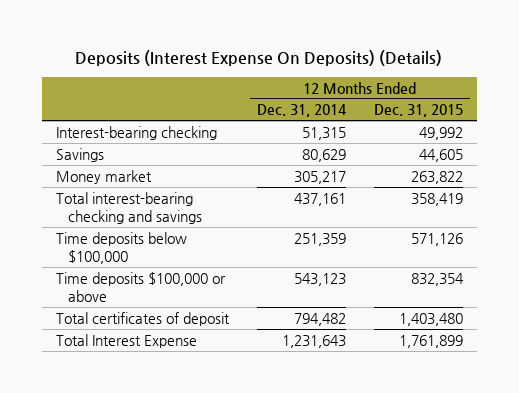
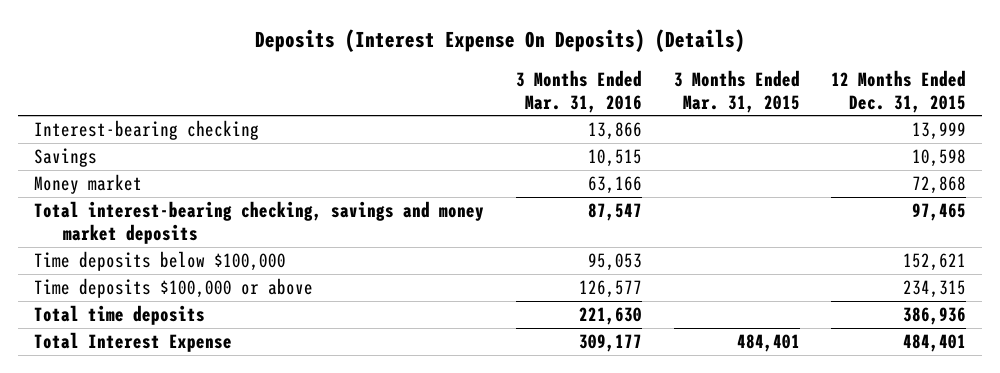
[256,104,347,118] Dec. 31, 2014 -> none
none -> [515,70,642,113] 3 Months Ended Mar. 31, 2016
none -> [673,70,800,113] 3 Months Ended Mar. 31, 2015
[418,126,463,140] 49,992 -> [912,122,967,141] 13,999
[418,148,463,162] 44,605 -> [912,149,967,168] 10,598
[410,170,463,184] 263,822 -> [912,176,967,195] 72,868
[55,191,203,224] Total interest-bearing checking and savings -> [33,201,484,244] Total interest-bearing checking, savings and money market deposits
[410,192,463,206] 358,419 -> [912,203,967,222] 97,465
[410,232,463,246] 571,126 -> [903,253,967,272] 152,621
[410,272,464,286] 832,354 -> [903,280,967,299] 234,315
[55,311,230,326] Total certificates of deposit -> [33,305,205,326] Total time deposits
[398,312,463,326] 1,403,480 -> [903,307,967,326] 386,936
[398,334,463,348] 1,761,899 -> [903,334,967,353] 484,401

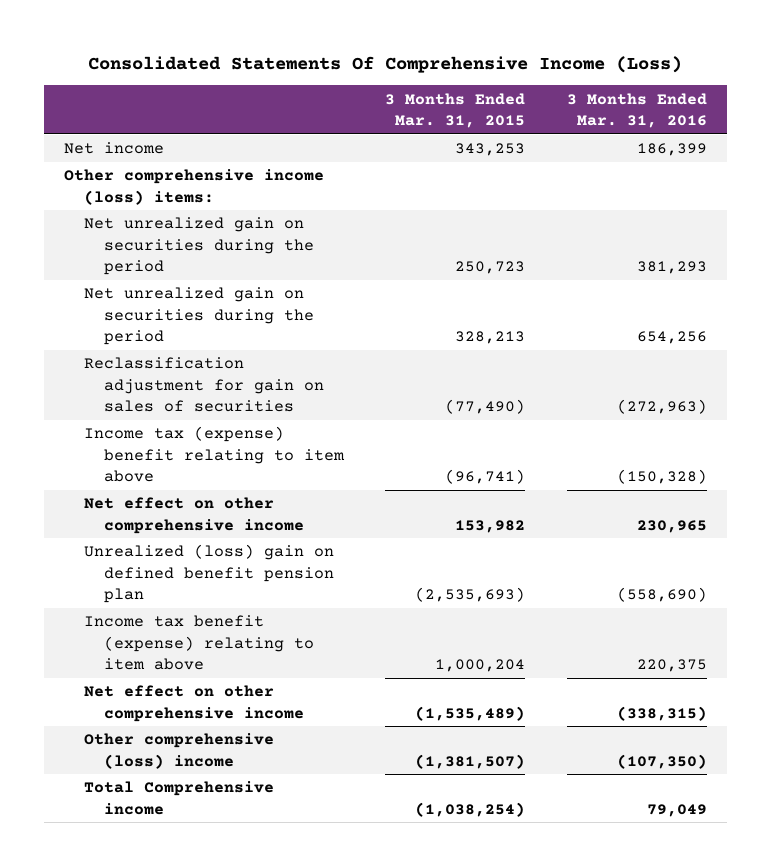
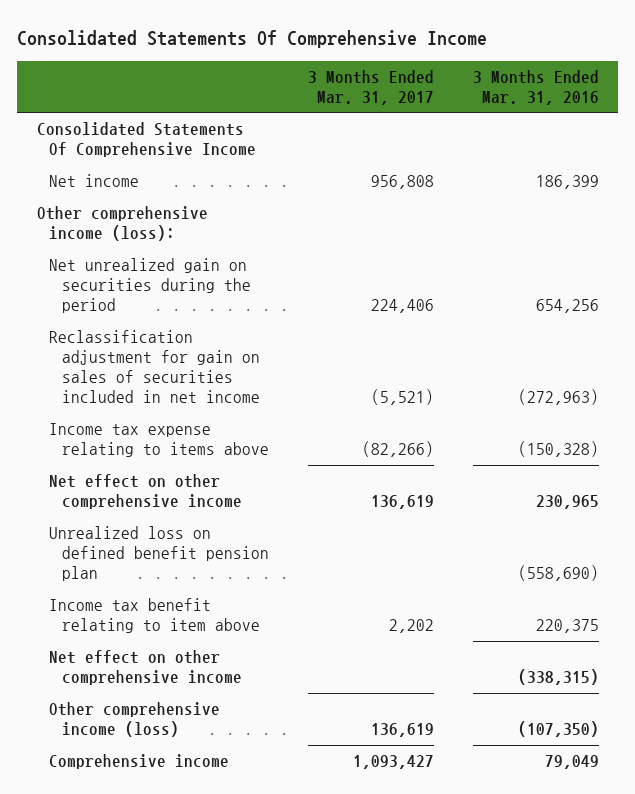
[88,55,683,73] Consolidated Statements Of Comprehensive Income (Loss) -> [17,29,488,48] Consolidated Statements Of Comprehensive Income
[385,92,526,128] 3 Months Ended Mar. 31, 2015 -> none
none -> [307,70,434,106] 3 Months Ended Mar. 31, 2017
none -> [36,122,257,158] Consolidated Statements Of Comprehensive Income
[84,217,314,275] Net unrealized gain on securities during the period -> none
[64,169,325,205] Other comprehensive income (loss) items: -> [36,206,208,242] Other comprehensive income (loss):
[84,357,324,412] Reclassification adjustment for gain on sales of securities -> [49,330,261,404] Reclassification adjustment for gain on sales of securities included in net income
[84,426,345,482] Income tax (expense) benefit relating to item above -> [49,423,270,458] Income tax expense relating to items above
[84,544,335,603] Unrealized (loss) gain on defined benefit pension plan -> [49,526,270,582] Unrealized loss on defined benefit pension plan
[84,615,314,670] Income tax benefit (expense) relating to item above -> [49,598,261,634] Income tax benefit relating to item above
[84,733,275,769] Other comprehensive (loss) income -> [49,702,221,738] Other comprehensive income (loss)
[84,781,275,815] Total Comprehensive income -> [49,754,230,770] Comprehensive income

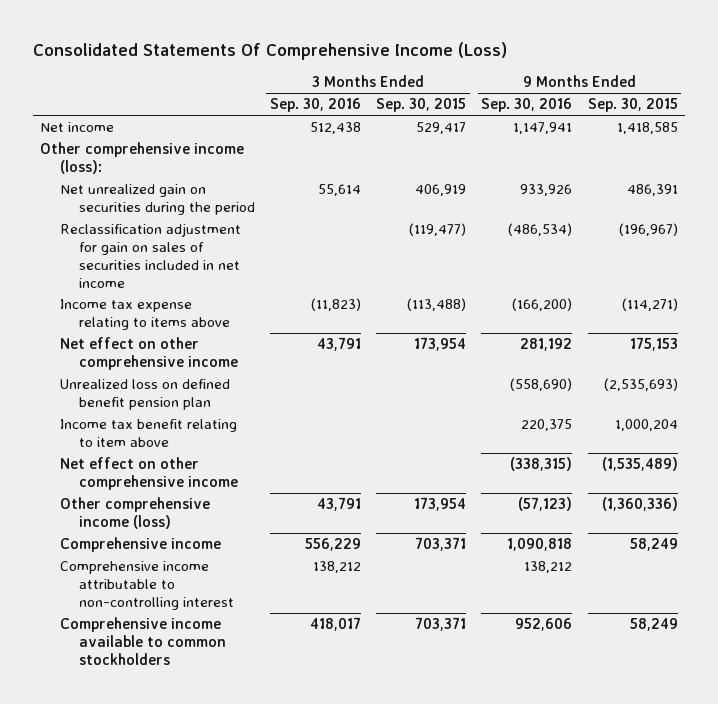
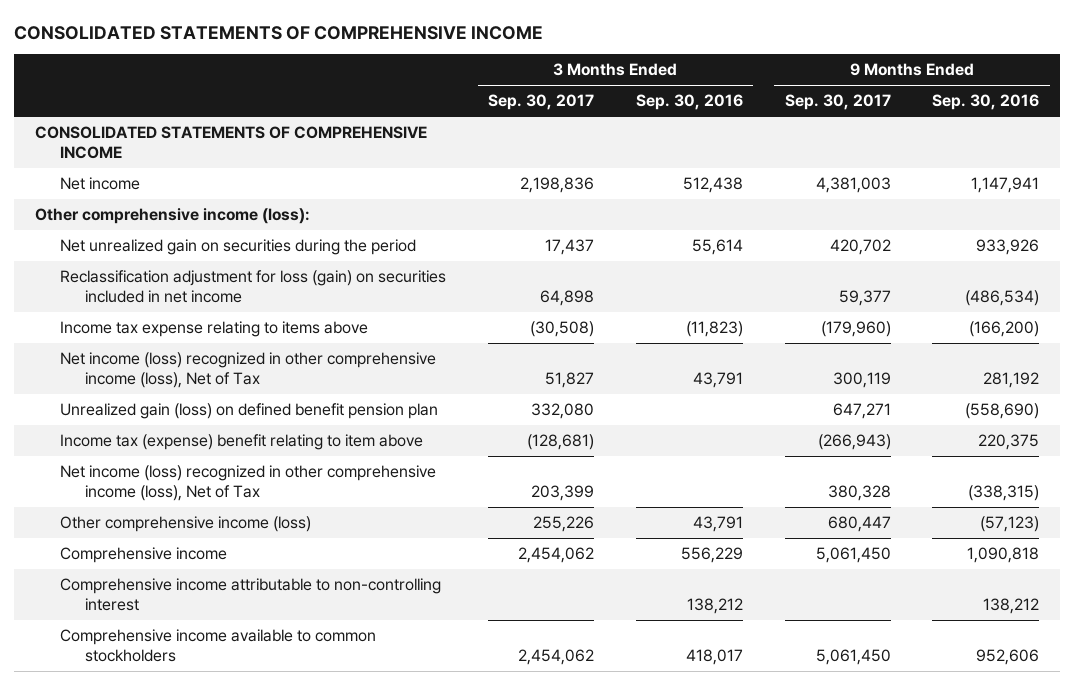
[32,42,507,61] Consolidated Statements Of Comprehensive Income (Loss) -> [14,25,544,40] CONSOLIDATED STATEMENTS OF COMPREHENSIVE INCOME
[376,98,467,113] Sep. 30, 2015 -> none
[587,98,678,113] Sep. 30, 2015 -> none
none -> [487,94,594,111] Sep. 30, 2017
none -> [784,94,891,111] Sep. 30, 2017
none -> [34,126,427,160] CONSOLIDATED STATEMENTS OF COMPREHENSIVE INCOME
[59,223,241,288] Reclassification adjustment for gain on sales of securities included in net income -> [60,270,447,304] Reclassification adjustment for loss (gain) on securities included in net income
[59,337,239,370] Net effect on other comprehensive income -> [60,352,437,389] Net income (loss) recognized in other comprehensive income (loss), Net of Tax
[59,379,230,410] Unrealized loss on defined benefit pension plan -> [60,403,439,420] Unrealized gain (loss) on defined benefit pension plan
[59,419,237,447] Income tax benefit relating to item above -> [60,434,424,451] Income tax (expense) benefit relating to item above
[59,457,239,490] Net effect on other comprehensive income -> [60,465,437,502] Net income (loss) recognized in other comprehensive income (loss), Net of Tax

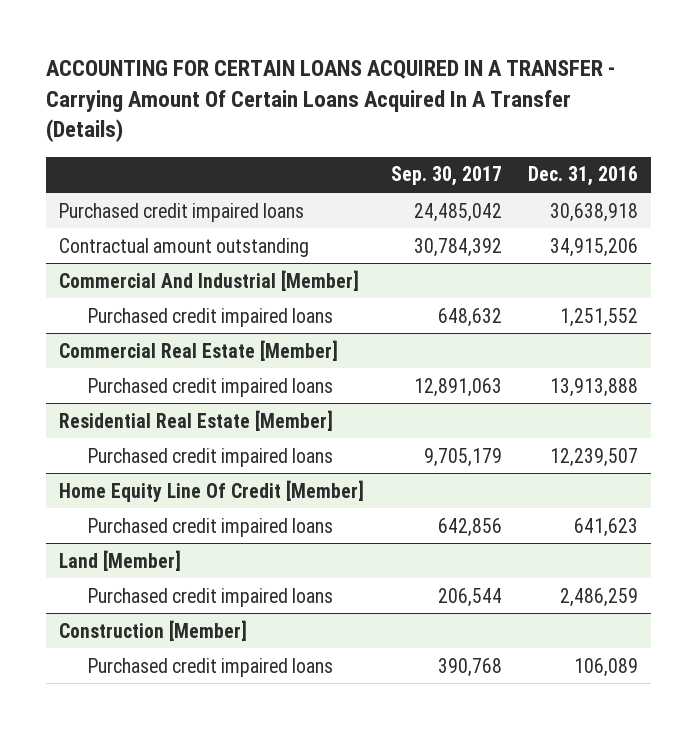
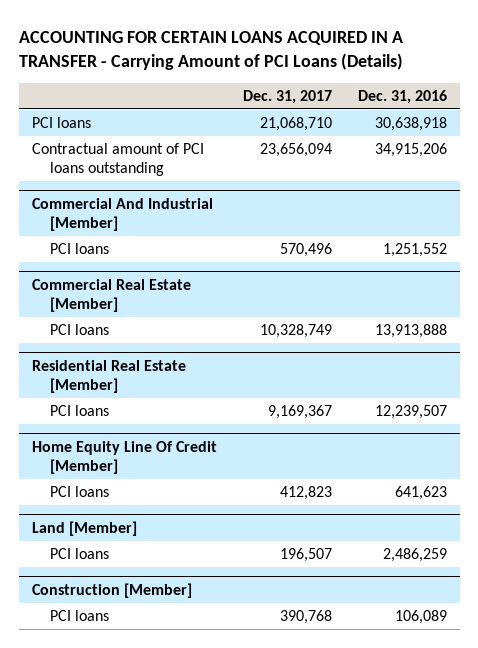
[45,60,615,143] ACCOUNTING FOR CERTAIN LOANS ACQUIRED IN A TRANSFER - Carrying Amount Of Certain Loans Acquired In A Transfer (Details) -> [18,30,403,71] ACCOUNTING FOR CERTAIN LOANS ACQUIRED IN A TRANSFER - Carrying Amount of PCI Loans (Details)
[390,166,502,187] Sep. 30, 2017 -> none
none -> [242,89,332,104] Dec. 31, 2017
[59,202,305,222] Purchased credit impaired loans -> [31,117,91,129] PCI loans
[59,237,310,257] Contractual amount outstanding -> [31,143,204,177] Contractual amount of PCI loans outstanding
[88,307,334,327] Purchased credit impaired loans -> [50,243,110,255] PCI loans
[88,377,334,397] Purchased credit impaired loans -> [50,324,110,336] PCI loans
[88,447,334,467] Purchased credit impaired loans -> [50,405,110,417] PCI loans
[88,517,334,537] Purchased credit impaired loans -> [50,486,110,498] PCI loans
[88,587,334,607] Purchased credit impaired loans -> [50,548,110,560] PCI loans
[88,657,334,677] Purchased credit impaired loans -> [50,610,110,622] PCI loans

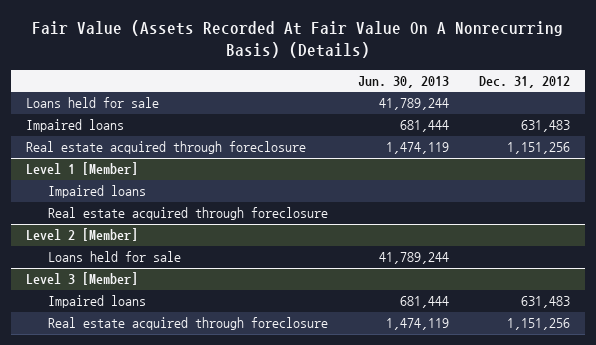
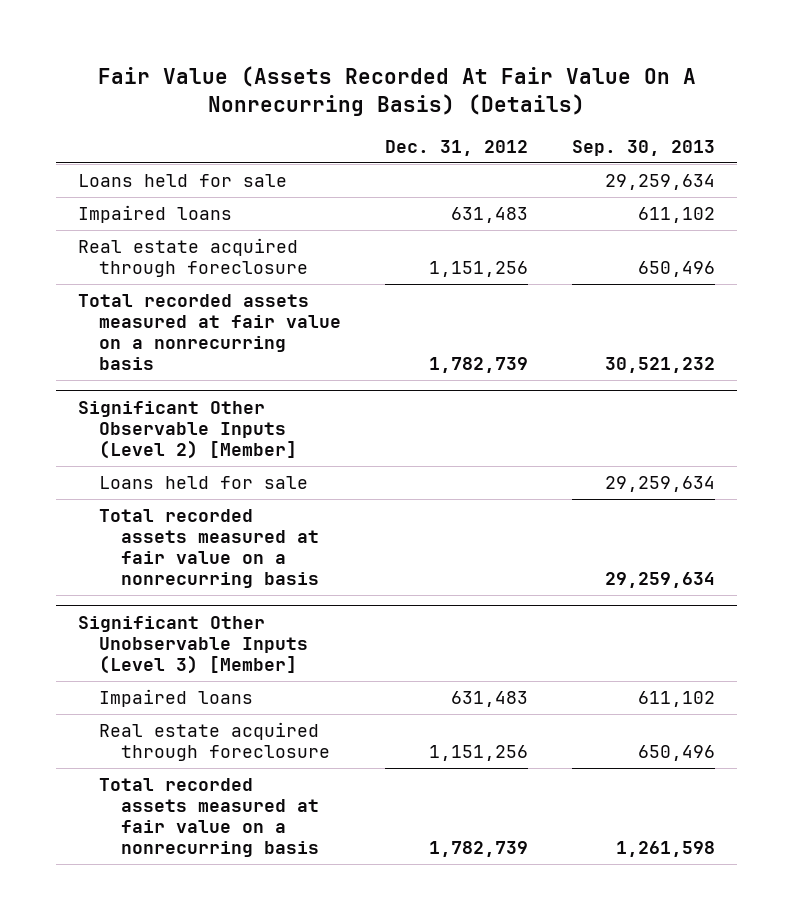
[358,75,450,88] Jun. 30, 2013 -> none
none -> [572,140,716,157] Sep. 30, 2013
[26,162,139,176] Level 1 [Member] -> none
[48,185,147,199] Impaired loans -> none
[48,207,329,221] Real estate acquired through foreclosure -> none
[26,228,139,242] Level 2 [Member] -> none
none -> [78,293,342,371] Total recorded assets measured at fair value on a nonrecurring basis
none -> [78,400,298,459] Significant Other Observable Inputs (Level 2) [Member]
[26,272,139,286] Level 3 [Member] -> none
none -> [99,508,319,589] Total recorded assets measured at fair value on a nonrecurring basis
none -> [78,615,309,674] Significant Other Unobservable Inputs (Level 3) [Member]
none -> [99,777,319,858] Total recorded assets measured at fair value on a nonrecurring basis

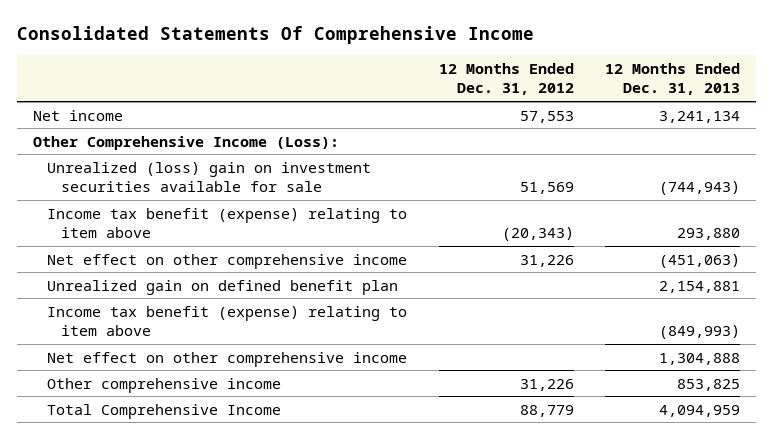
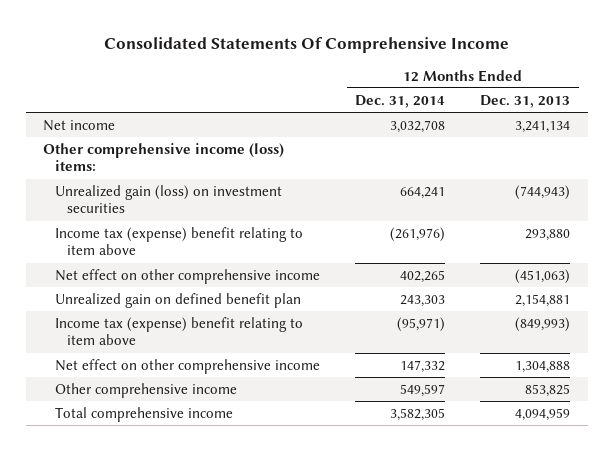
[438,62,574,96] 12 Months Ended Dec. 31, 2012 -> none
none -> [355,94,446,108] Dec. 31, 2014
[32,135,339,150] Other Comprehensive Income (Loss): -> [43,142,285,172] Other comprehensive income (loss) items:
[46,161,371,193] Unrealized (loss) gain on investment securities available for sale -> [55,184,283,214] Unrealized gain (loss) on investment securities
[46,207,407,239] Income tax benefit (expense) relating to item above -> [55,226,304,256] Income tax (expense) benefit relating to item above
[46,305,407,337] Income tax benefit (expense) relating to item above -> [55,316,304,346] Income tax (expense) benefit relating to item above
[46,403,281,419] Total Comprehensive Income -> [55,406,234,422] Total comprehensive income

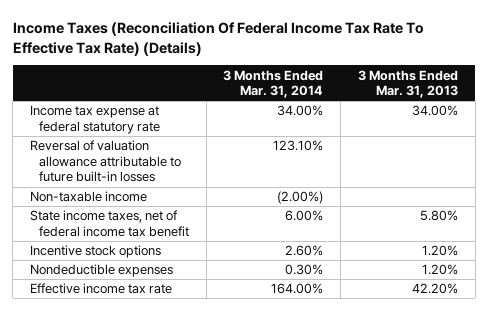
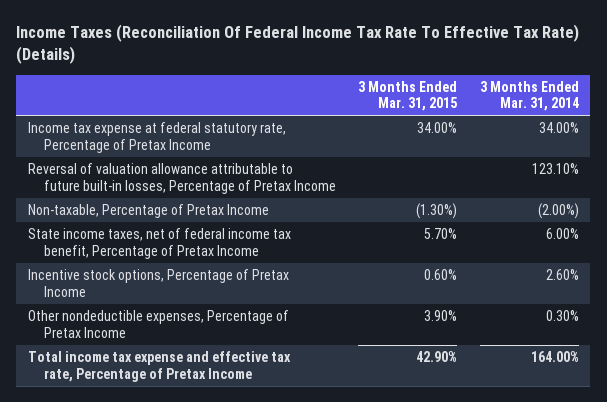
[357,69,458,99] 3 Months Ended Mar. 31, 2013 -> none
none -> [358,80,458,112] 3 Months Ended Mar. 31, 2015
[29,264,173,278] Nondeductible expenses -> none
[29,105,161,134] Income tax expense at federal statutory rate -> [27,122,286,153] Income tax expense at federal statutory rate, Percentage of Pretax Income
[29,140,182,183] Reversal of valuation allowance attributable to future built-in losses -> [27,163,336,194] Reversal of valuation allowance attributable to future built-in losses, Percentage of Pretax Income
[29,191,147,203] Non-taxable income -> [27,204,269,219] Non-taxable, Percentage of Pretax Income
[29,210,190,237] State income taxes, net of federal income tax benefit -> [27,228,291,259] State income taxes, net of federal income tax benefit, Percentage of Pretax Income
[29,245,161,259] Incentive stock options -> [27,269,289,297] Incentive stock options, Percentage of Pretax Income
none -> [27,310,289,338] Other nondeductible expenses, Percentage of Pretax Income
[29,283,172,295] Effective income tax rate -> [27,351,291,382] Total income tax expense and effective tax rate, Percentage of Pretax Income

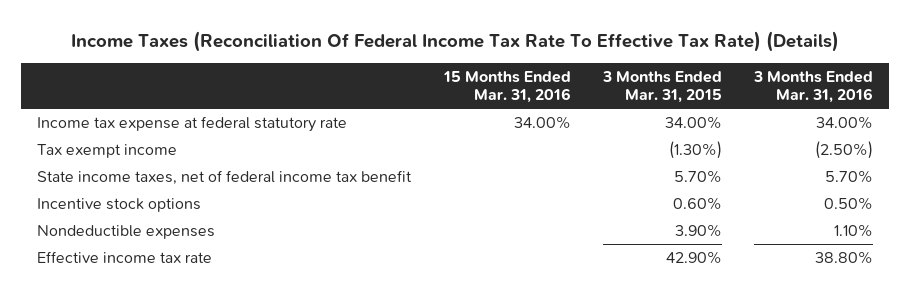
[480,80,580,112] 3 Months Ended Mar. 31, 2014 -> none
none -> [442,70,571,104] 15 Months Ended Mar. 31, 2016
none -> [752,70,873,104] 3 Months Ended Mar. 31, 2016
[27,163,336,194] Reversal of valuation allowance attributable to future built-in losses, Percentage of Pretax Income -> none
[27,122,286,153] Income tax expense at federal statutory rate, Percentage of Pretax Income -> [37,115,348,132] Income tax expense at federal statutory rate
[27,204,269,219] Non-taxable, Percentage of Pretax Income -> [37,143,178,158] Tax exempt income
[27,228,291,259] State income taxes, net of federal income tax benefit, Percentage of Pretax Income -> [37,169,413,185] State income taxes, net of federal income tax benefit
[27,269,289,297] Incentive stock options, Percentage of Pretax Income -> [37,197,202,212] Incentive stock options
[27,310,289,338] Other nondeductible expenses, Percentage of Pretax Income -> [37,224,216,239] Nondeductible expenses
[27,351,291,382] Total income tax expense and effective tax rate, Percentage of Pretax Income -> [37,250,213,263] Effective income tax rate

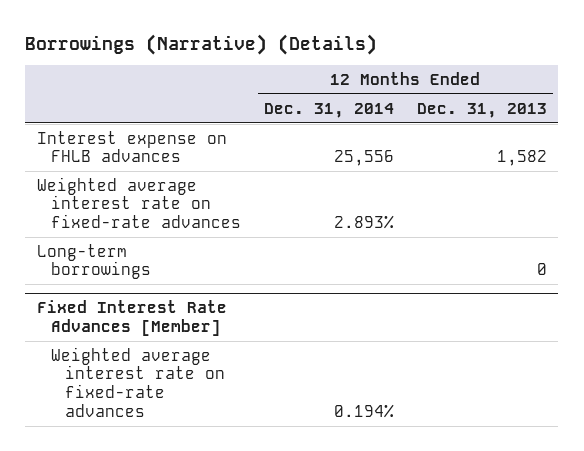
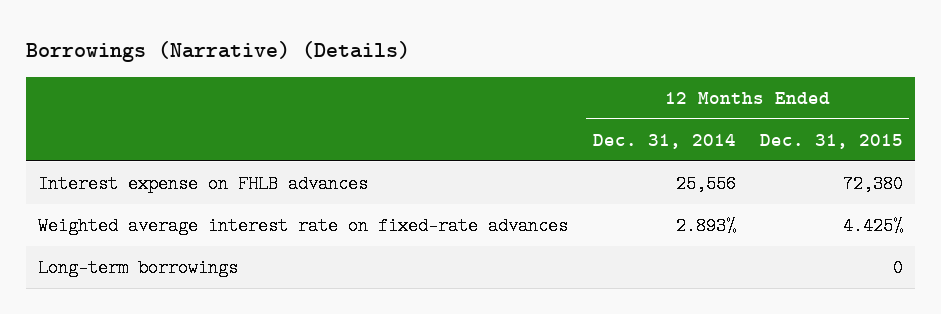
[416,102,547,118] Dec. 31, 2013 -> none
none -> [759,133,903,149] Dec. 31, 2015
[36,300,227,336] Fixed Interest Rate Advances [Member] -> none
[50,346,225,417] Weighted average interest rate on fixed-rate advances -> none

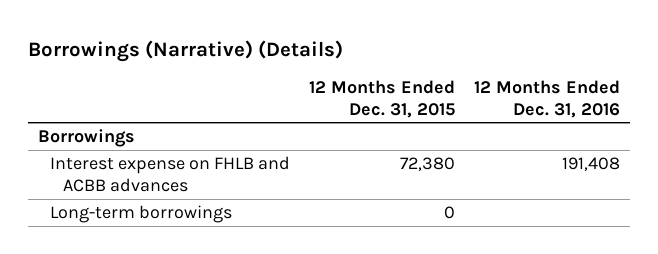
[592,133,736,149] Dec. 31, 2014 -> none
none -> [474,79,621,118] 12 Months Ended Dec. 31, 2016
[38,216,569,235] Weighted average interest rate on fixed-rate advances -> none
none -> [37,129,135,148] Borrowings
[38,174,369,193] Interest expense on FHLB advances -> [50,156,291,192] Interest expense on FHLB and ACBB advances

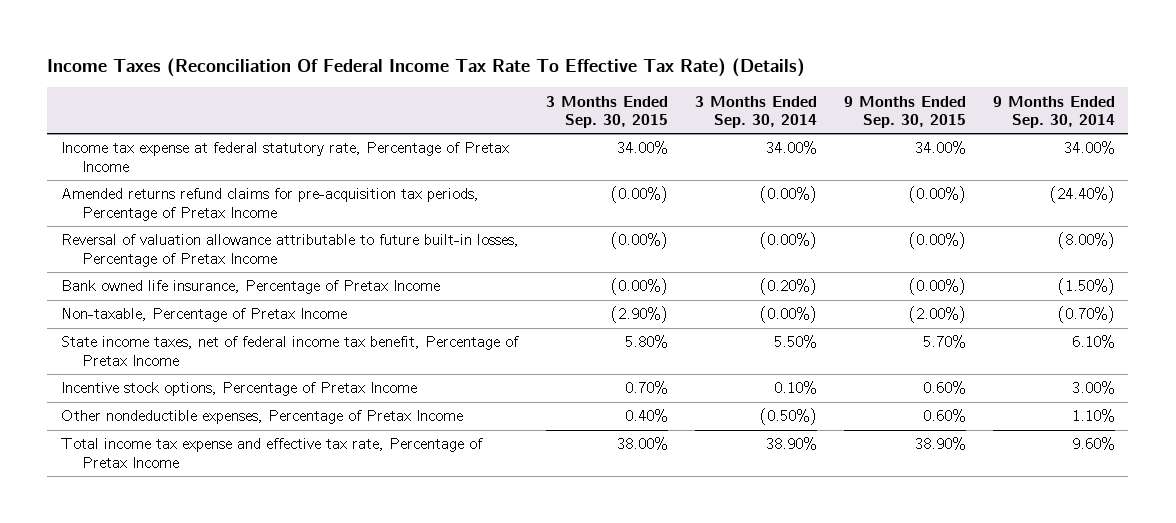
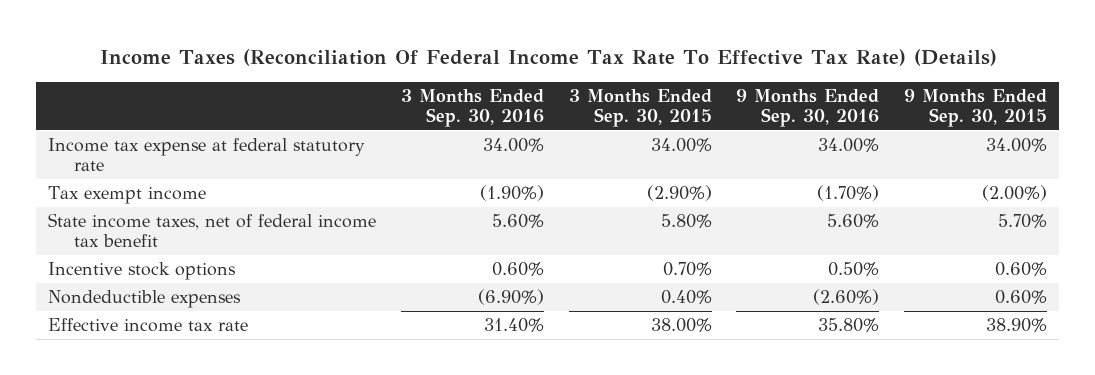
[694,95,817,128] 3 Months Ended Sep. 30, 2014 -> none
[992,95,1115,128] 9 Months Ended Sep. 30, 2014 -> none
none -> [401,88,545,128] 3 Months Ended Sep. 30, 2016
none -> [736,88,880,128] 9 Months Ended Sep. 30, 2016
[60,188,479,221] Amended returns refund claims for pre-acquisition tax periods, Percentage of Pretax Income -> none
[60,234,519,267] Reversal of valuation allowance attributable to future built-in losses, Percentage of Pretax Income -> none
[60,280,440,295] Bank owned life insurance, Percentage of Pretax Income -> none
[60,142,509,172] Income tax expense at federal statutory rate, Percentage of Pretax Income -> [48,137,366,172] Income tax expense at federal statutory rate
[60,308,347,323] Non-taxable, Percentage of Pretax Income -> [48,185,207,204] Tax exempt income
[60,336,519,366] State income taxes, net of federal income tax benefit, Percentage of Pretax Income -> [48,212,377,248] State income taxes, net of federal income tax benefit
[60,382,417,397] Incentive stock options, Percentage of Pretax Income -> [48,261,237,280] Incentive stock options
[60,410,463,425] Other nondeductible expenses, Percentage of Pretax Income -> [48,289,242,308] Nondeductible expenses
[60,438,483,468] Total income tax expense and effective tax rate, Percentage of Pretax Income -> [48,317,249,332] Effective income tax rate

